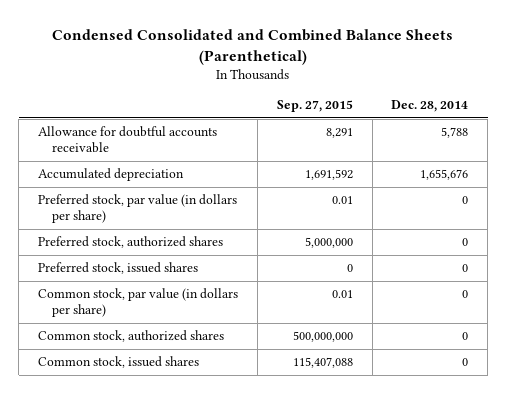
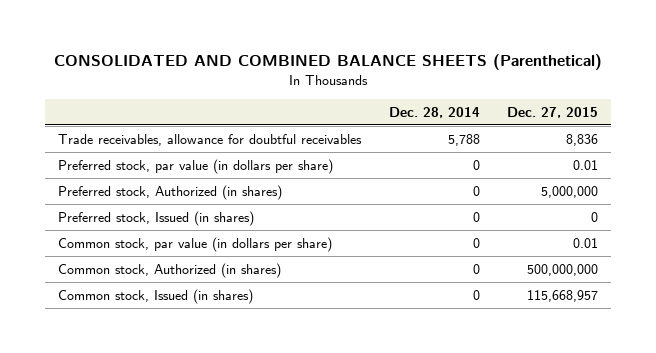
[52,28,454,65] Condensed Consolidated and Combined Balance Sheets (Parenthetical) -> [54,54,603,71] CONSOLIDATED AND COMBINED BALANCE SHEETS (Parenthetical)
[276,100,353,113] Sep. 27, 2015 -> none
none -> [506,106,598,118] Dec. 27, 2015
[38,168,185,182] Accumulated depreciation -> none
[38,126,218,154] Allowance for doubtful accounts receivable -> [58,133,363,146] Trade receivables, allowance for doubtful receivables
[38,236,224,249] Preferred stock, authorized shares -> [58,184,283,200] Preferred stock, Authorized (in shares)
[38,262,199,275] Preferred stock, issued shares -> [58,210,255,226] Preferred stock, Issued (in shares)
[38,330,225,343] Common stock, authorized shares -> [58,262,282,278] Common stock, Authorized (in shares)
[38,356,200,369] Common stock, issued shares -> [58,288,254,304] Common stock, Issued (in shares)

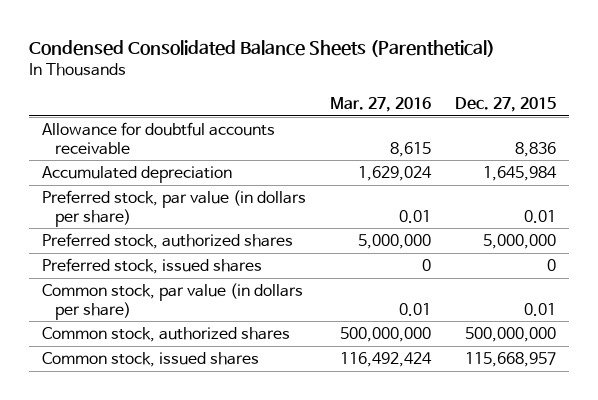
[54,54,603,71] CONSOLIDATED AND COMBINED BALANCE SHEETS (Parenthetical) -> [29,39,496,57] Condensed Consolidated Balance Sheets (Parenthetical)
[388,106,480,118] Dec. 28, 2014 -> none
none -> [330,97,432,113] Mar. 27, 2016
[58,133,363,146] Trade receivables, allowance for doubtful receivables -> [41,122,275,155] Allowance for doubtful accounts receivable
none -> [41,166,232,184] Accumulated depreciation
[58,184,283,200] Preferred stock, Authorized (in shares) -> [41,233,293,250] Preferred stock, authorized shares
[58,210,255,226] Preferred stock, Issued (in shares) -> [41,258,262,275] Preferred stock, issued shares
[58,262,282,278] Common stock, Authorized (in shares) -> [41,327,290,343] Common stock, authorized shares
[58,288,254,304] Common stock, Issued (in shares) -> [41,352,259,368] Common stock, issued shares

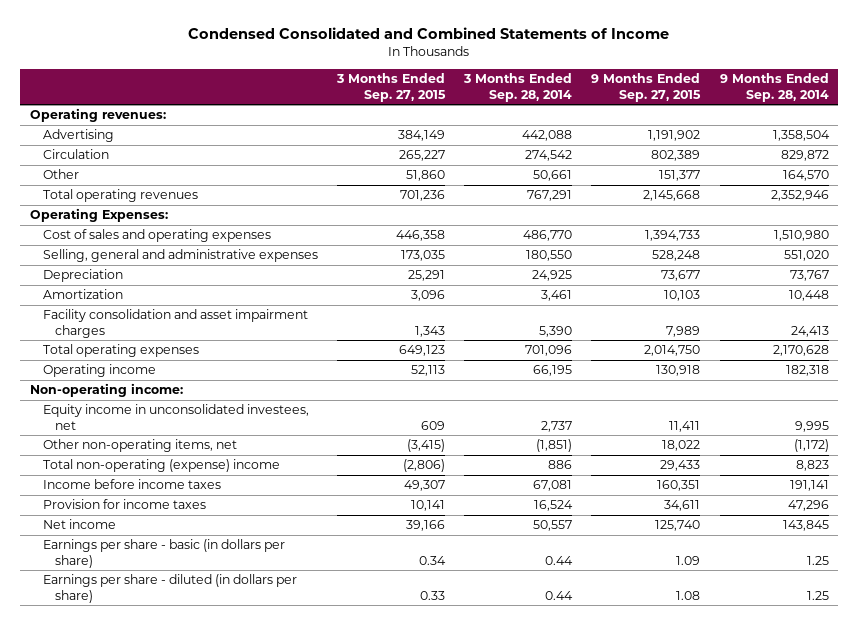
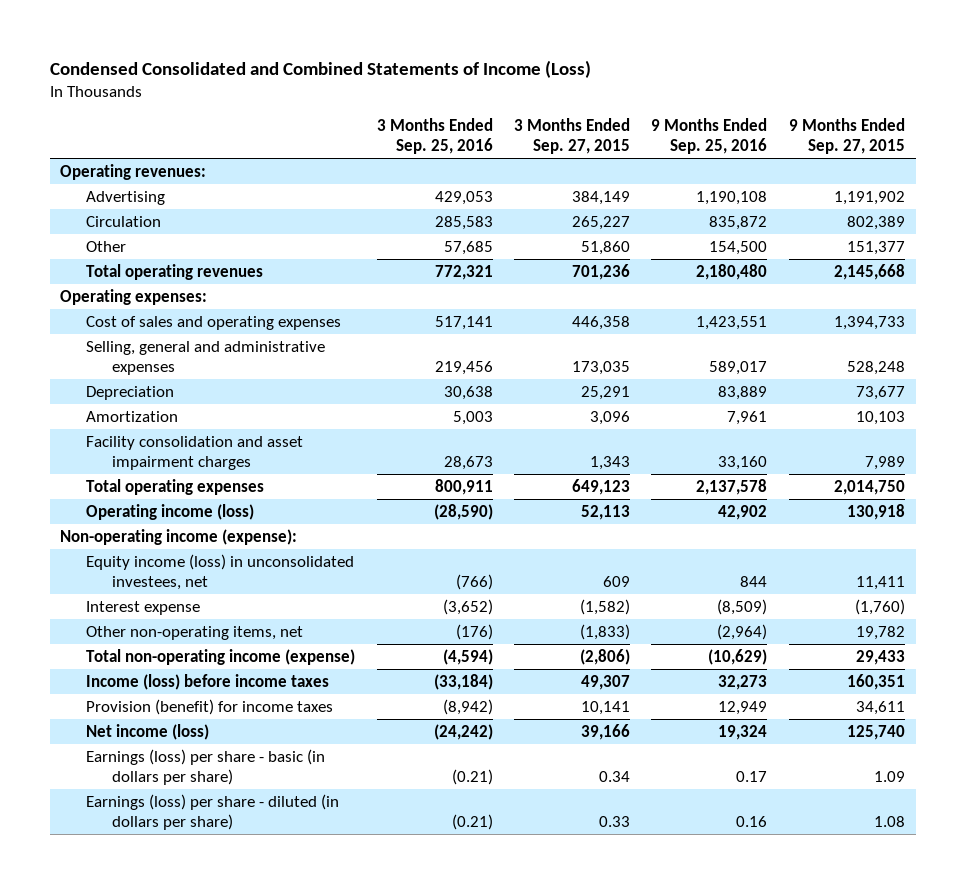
[188,27,670,40] Condensed Consolidated and Combined Statements of Income -> [49,59,591,78] Condensed Consolidated and Combined Statements of Income (Loss)
[463,73,573,102] 3 Months Ended Sep. 28, 2014 -> none
[719,73,829,102] 9 Months Ended Sep. 28, 2014 -> none
none -> [376,118,493,155] 3 Months Ended Sep. 25, 2016
none -> [651,118,768,155] 9 Months Ended Sep. 25, 2016
[29,208,168,223] Operating Expenses: -> [60,289,208,306] Operating expenses:
[42,364,156,378] Operating income -> [86,504,255,521] Operating income (loss)
[29,383,183,398] Non-operating income: -> [60,529,298,546] Non-operating income (expense):
[42,404,309,430] Equity income in unconsolidated investees, net -> [86,554,355,590] Equity income (loss) in unconsolidated investees, net
none -> [86,601,201,616] Interest expense
[406,439,445,453] (3,415) -> [579,624,630,641] (1,833)
[662,440,701,452] 18,022 -> [855,626,905,641] 19,782
[42,459,280,473] Total non-operating (expense) income -> [86,649,356,666] Total non-operating income (expense)
[42,479,221,490] Income before income taxes -> [86,674,330,691] Income (loss) before income taxes
[42,499,206,510] Provision for income taxes -> [86,699,334,716] Provision (benefit) for income taxes
[42,519,116,530] Net income -> [86,724,210,741] Net income (loss)
[42,539,285,568] Earnings per share - basic (in dollars per share) -> [86,749,326,785] Earnings (loss) per share - basic (in dollars per share)
[42,574,297,603] Earnings per share - diluted (in dollars per share) -> [86,794,340,830] Earnings (loss) per share - diluted (in dollars per share)

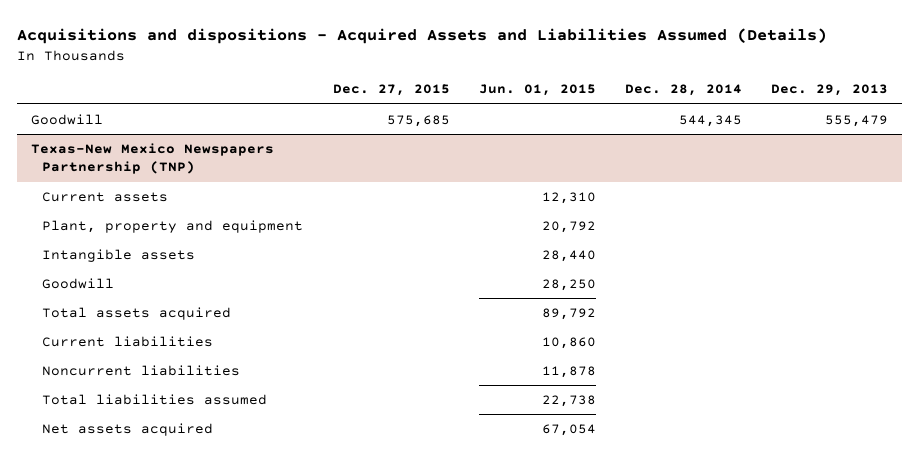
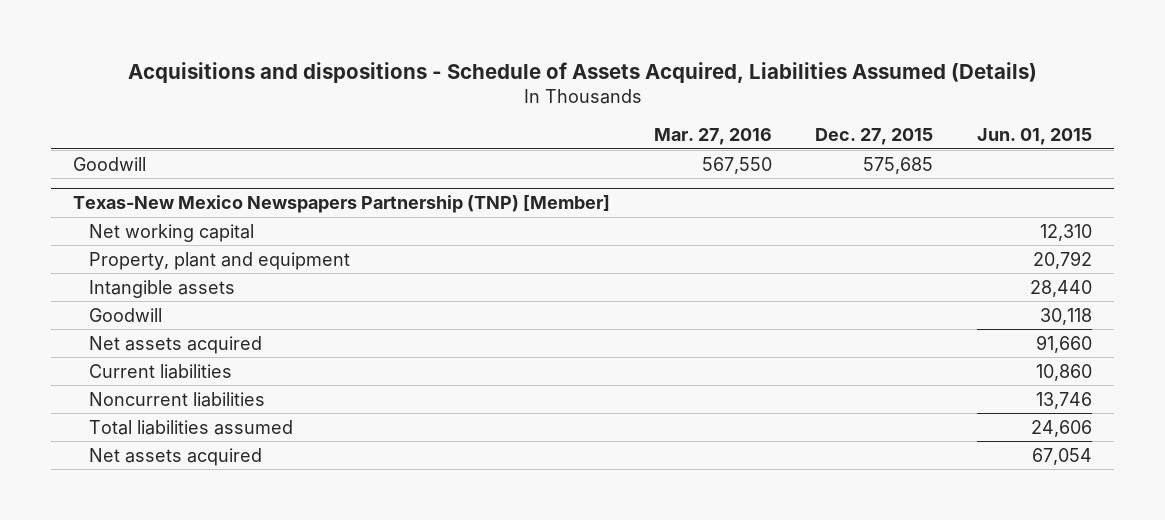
[16,27,827,44] Acquisitions and dispositions - Acquired Assets and Liabilities Assumed (Details) -> [127,61,1037,83] Acquisitions and dispositions - Schedule of Assets Acquired, Liabilities Assumed (Details)
[624,84,742,97] Dec. 28, 2014 -> none
[770,84,888,97] Dec. 29, 2013 -> none
none -> [653,128,772,146] Mar. 27, 2016
[31,143,275,175] Texas-New Mexico Newspapers Partnership (TNP) -> [73,195,611,214] Texas-New Mexico Newspapers Partnership (TNP) [Member]
[42,192,169,203] Current assets -> [89,223,255,242] Net working capital
[42,220,304,234] Plant, property and equipment -> [89,251,351,270] Property, plant and equipment
[541,279,596,292] 28,250 -> [1040,307,1093,325] 30,118
[42,307,232,321] Total assets acquired -> [89,335,263,354] Net assets acquired
[541,308,596,321] 89,792 -> [1036,334,1093,353] 91,660
[541,366,596,379] 11,878 -> [1036,391,1093,409] 13,746
[541,395,596,408] 22,738 -> [1031,419,1093,437] 24,606

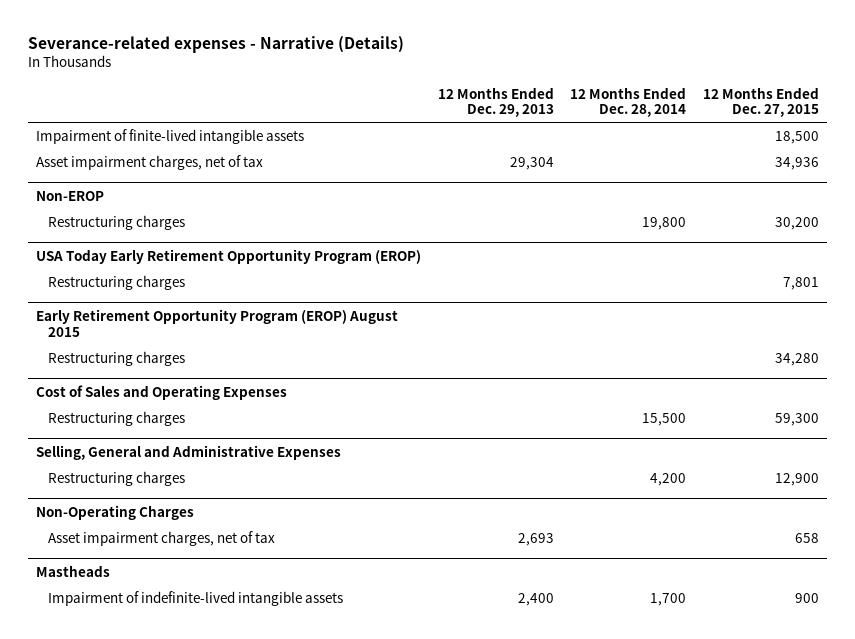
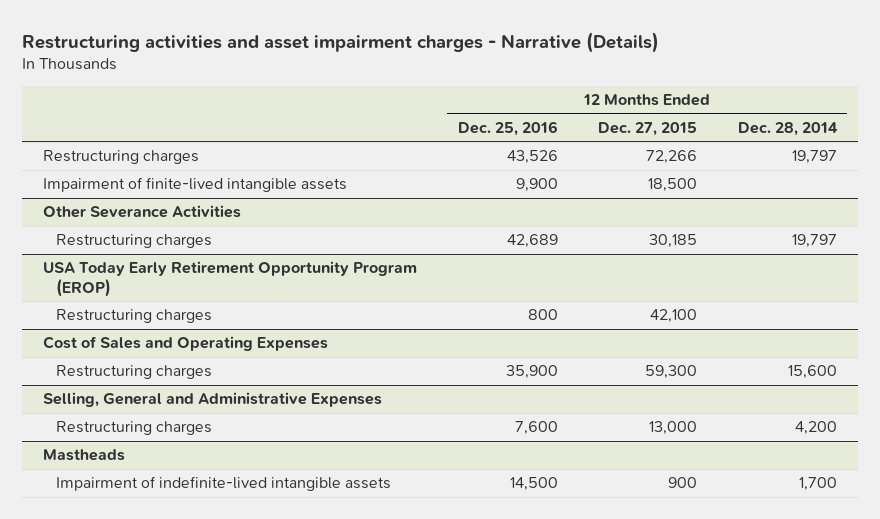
[27,35,404,53] Severance-related expenses - Narrative (Details) -> [22,31,660,53] Restructuring activities and asset impairment charges - Narrative (Details)
[437,86,554,118] 12 Months Ended Dec. 29, 2013 -> none
none -> [457,120,558,136] Dec. 25, 2016
none -> [42,150,199,165] Restructuring charges
[35,155,263,171] Asset impairment charges, net of tax -> none
[35,190,104,201] Non-EROP -> none
none -> [42,205,241,219] Other Severance Activities
[642,217,687,231] 19,800 -> [792,234,838,249] 19,797
[774,217,819,231] 30,200 -> [649,234,698,249] 30,185
[35,308,398,337] Early Retirement Opportunity Program (EROP) August 2015 -> none
[47,351,185,367] Restructuring charges -> none
[782,277,819,291] 7,801 -> [650,309,698,324] 42,100
[642,413,687,427] 15,500 -> [788,365,838,380] 15,600
[35,504,194,520] Non-Operating Charges -> none
[47,531,275,547] Asset impairment charges, net of tax -> none
[774,473,819,487] 12,900 -> [649,421,698,436] 13,000

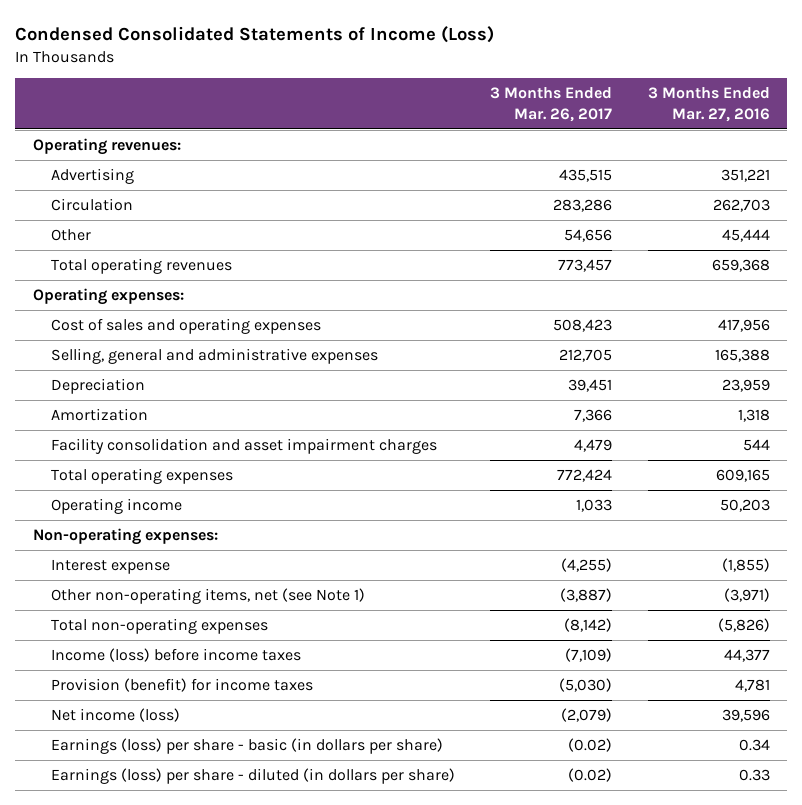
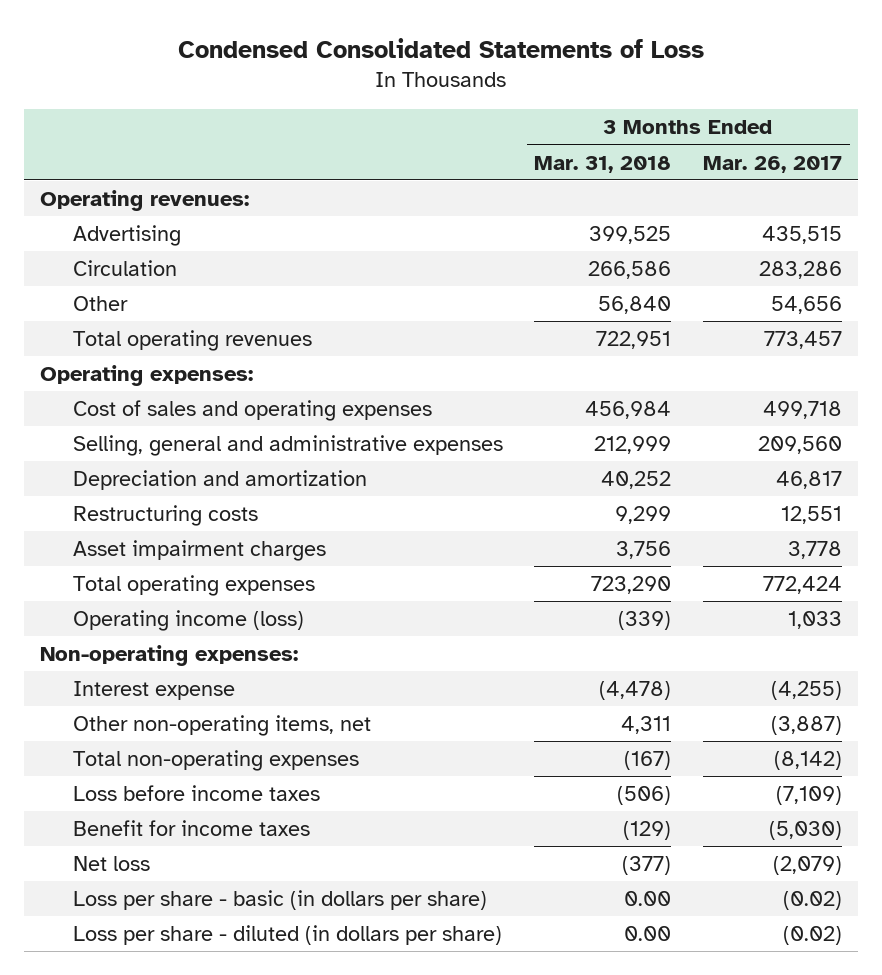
[15,26,495,44] Condensed Consolidated Statements of Income (Loss) -> [177,37,704,58] Condensed Consolidated Statements of Loss
[647,87,770,122] 3 Months Ended Mar. 27, 2016 -> none
none -> [534,155,672,173] Mar. 31, 2018
[51,378,146,395] Depreciation -> none
[51,408,149,422] Amortization -> none
[553,319,613,333] 508,423 -> [763,401,843,420] 499,718
[559,349,613,363] 212,705 -> [758,436,843,455] 209,560
none -> [72,470,367,491] Depreciation and amortization
none -> [72,505,258,527] Restructuring costs
[51,438,438,455] Facility consolidation and asset impairment charges -> [72,540,326,562] Asset impairment charges
[574,439,613,453] 4,479 -> [788,541,843,560] 3,778
[51,498,183,515] Operating income -> [72,610,304,632] Operating income (loss)
[51,588,366,605] Other non-operating items, net (see Note 1) -> [72,715,371,737] Other non-operating items, net
[51,648,302,663] Income (loss) before income taxes -> [72,785,320,802] Loss before income taxes
[51,678,314,693] Provision (benefit) for income taxes -> [72,820,310,837] Benefit for income taxes
[51,708,181,723] Net income (loss) -> [72,856,150,872] Net loss
[51,738,444,755] Earnings (loss) per share - basic (in dollars per share) -> [72,890,487,911] Loss per share - basic (in dollars per share)
[51,768,456,785] Earnings (loss) per share - diluted (in dollars per share) -> [72,925,502,946] Loss per share - diluted (in dollars per share)

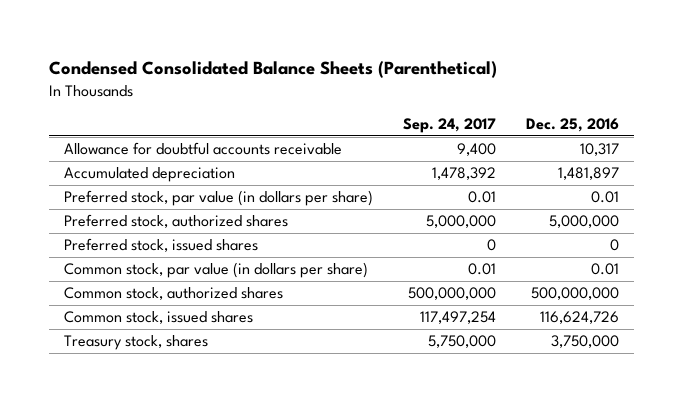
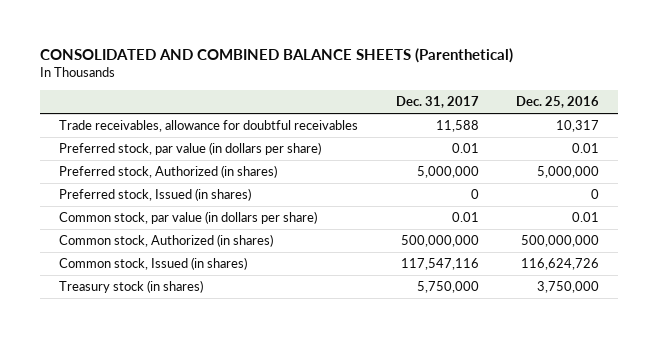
[49,61,498,79] Condensed Consolidated Balance Sheets (Parenthetical) -> [40,48,514,64] CONSOLIDATED AND COMBINED BALANCE SHEETS (Parenthetical)
[403,117,497,133] Sep. 24, 2017 -> none
none -> [395,96,479,109] Dec. 31, 2017
[64,167,236,183] Accumulated depreciation -> none
[64,142,343,156] Allowance for doubtful accounts receivable -> [58,120,358,133] Trade receivables, allowance for doubtful receivables
[64,214,289,229] Preferred stock, authorized shares -> [58,165,277,179] Preferred stock, Authorized (in shares)
[64,238,259,253] Preferred stock, issued shares -> [58,188,251,202] Preferred stock, Issued (in shares)
[64,287,284,301] Common stock, authorized shares -> [58,234,273,248] Common stock, Authorized (in shares)
[64,311,254,325] Common stock, issued shares -> [58,257,247,271] Common stock, Issued (in shares)
[64,335,209,351] Treasury stock, shares -> [58,280,203,294] Treasury stock (in shares)

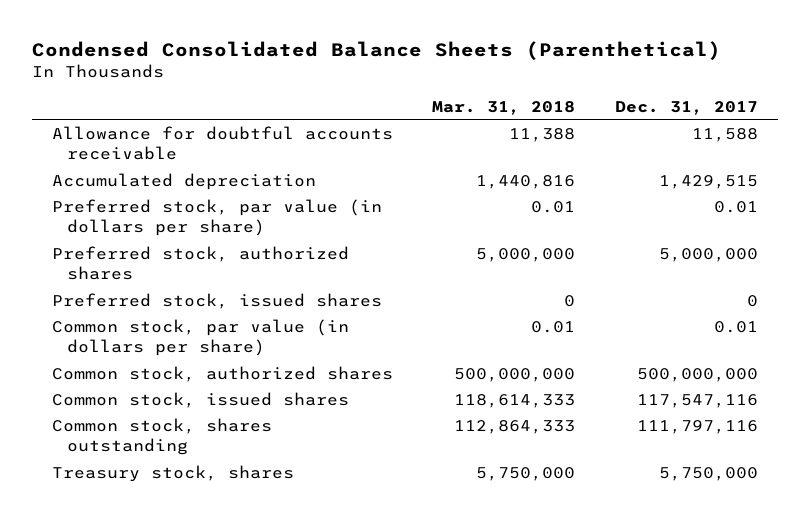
[40,48,514,64] CONSOLIDATED AND COMBINED BALANCE SHEETS (Parenthetical) -> [31,41,721,61] Condensed Consolidated Balance Sheets (Parenthetical)
[516,96,600,109] Dec. 25, 2016 -> none
none -> [432,100,576,115] Mar. 31, 2018
[58,120,358,133] Trade receivables, allowance for doubtful receivables -> [51,125,393,160] Allowance for doubtful accounts receivable
none -> [51,172,316,190] Accumulated depreciation
[58,165,277,179] Preferred stock, Authorized (in shares) -> [51,245,349,280] Preferred stock, authorized shares
[58,188,251,202] Preferred stock, Issued (in shares) -> [51,292,382,309] Preferred stock, issued shares
[58,234,273,248] Common stock, Authorized (in shares) -> [51,365,393,382] Common stock, authorized shares
[58,257,247,271] Common stock, Issued (in shares) -> [51,391,349,408] Common stock, issued shares
none -> [51,417,272,455] Common stock, shares outstanding
[58,280,203,294] Treasury stock (in shares) -> [51,464,294,482] Treasury stock, shares

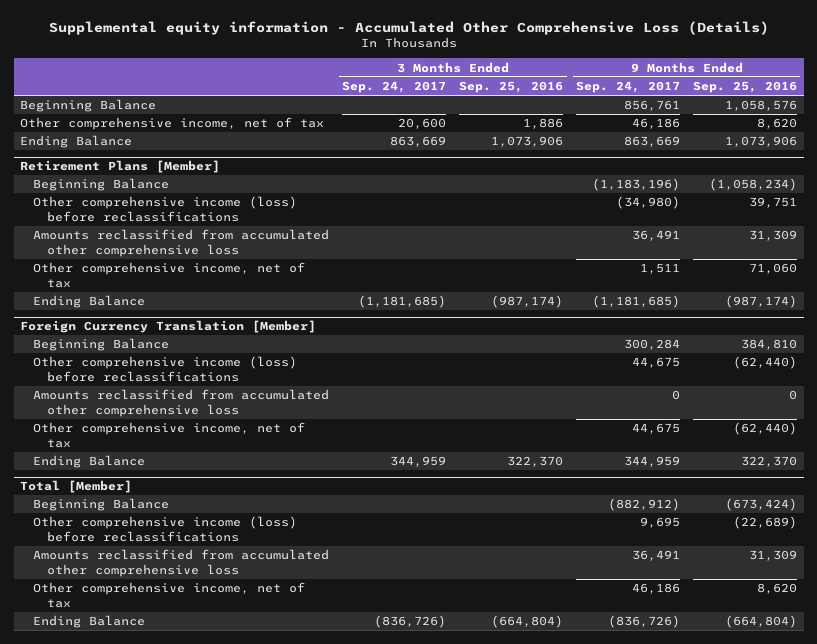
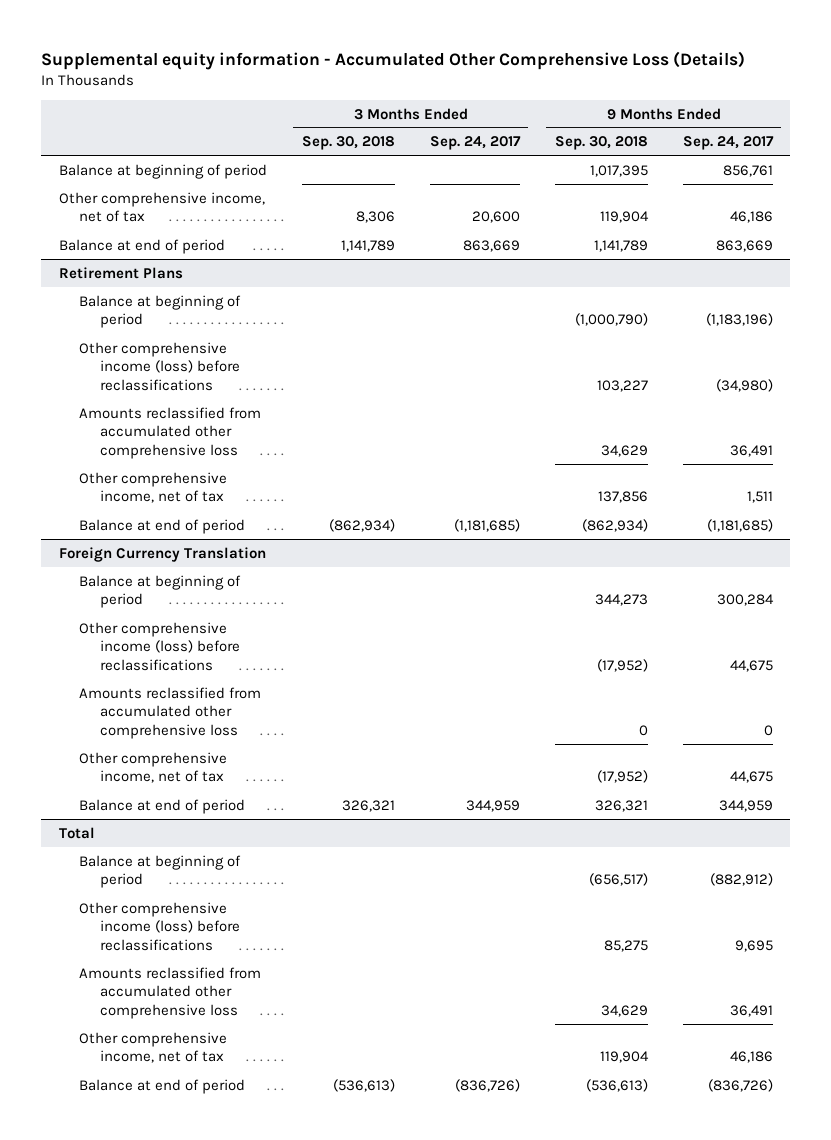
[459,80,564,93] Sep. 25, 2016 -> none
[693,80,798,93] Sep. 25, 2016 -> none
none -> [301,136,395,151] Sep. 30, 2018
none -> [554,136,648,151] Sep. 30, 2018
[20,99,157,113] Beginning Balance -> [58,163,267,179] Balance at beginning of period
[20,135,133,149] Ending Balance -> [58,238,225,254] Balance at end of period
[20,160,221,174] Retirement Plans [Member] -> [58,266,183,279] Retirement Plans
[33,178,170,192] Beginning Balance -> [79,294,242,329] Balance at beginning of period
[33,295,146,309] Ending Balance -> [79,518,246,534] Balance at end of period
[20,320,317,334] Foreign Currency Translation [Member] -> [58,546,266,562] Foreign Currency Translation
[33,338,170,352] Beginning Balance -> [79,574,242,609] Balance at beginning of period
[33,455,146,469] Ending Balance -> [79,798,246,814] Balance at end of period
[20,480,133,494] Total [Member] -> [58,826,95,839] Total
[33,498,170,512] Beginning Balance -> [79,854,242,889] Balance at beginning of period
[33,615,146,629] Ending Balance -> [79,1078,246,1094] Balance at end of period

